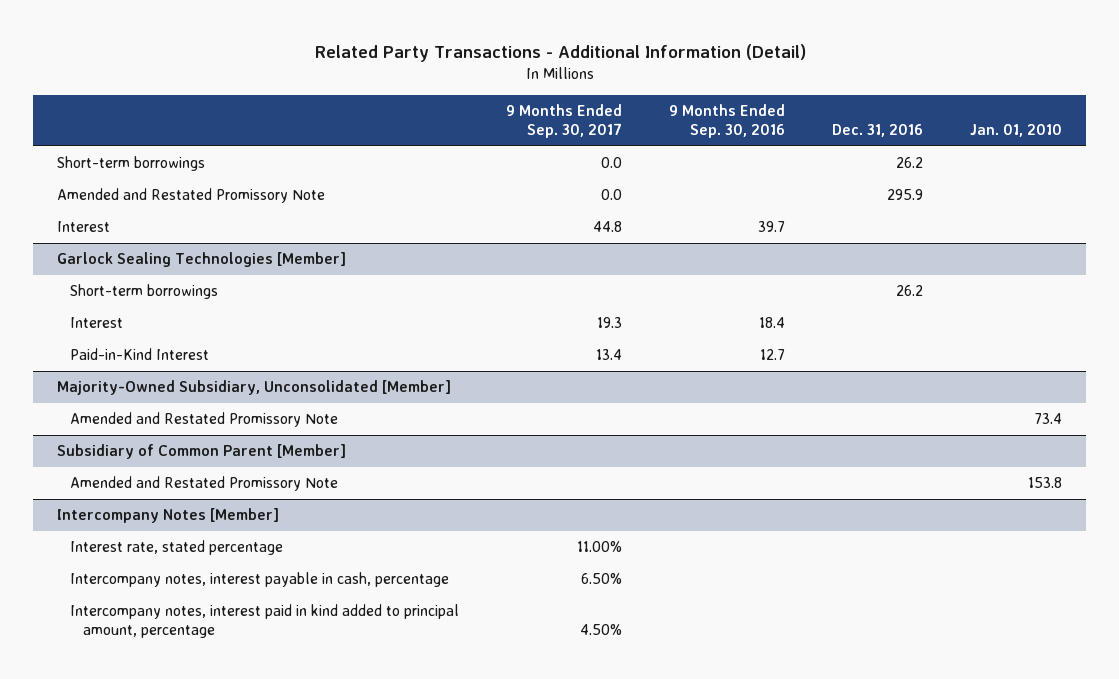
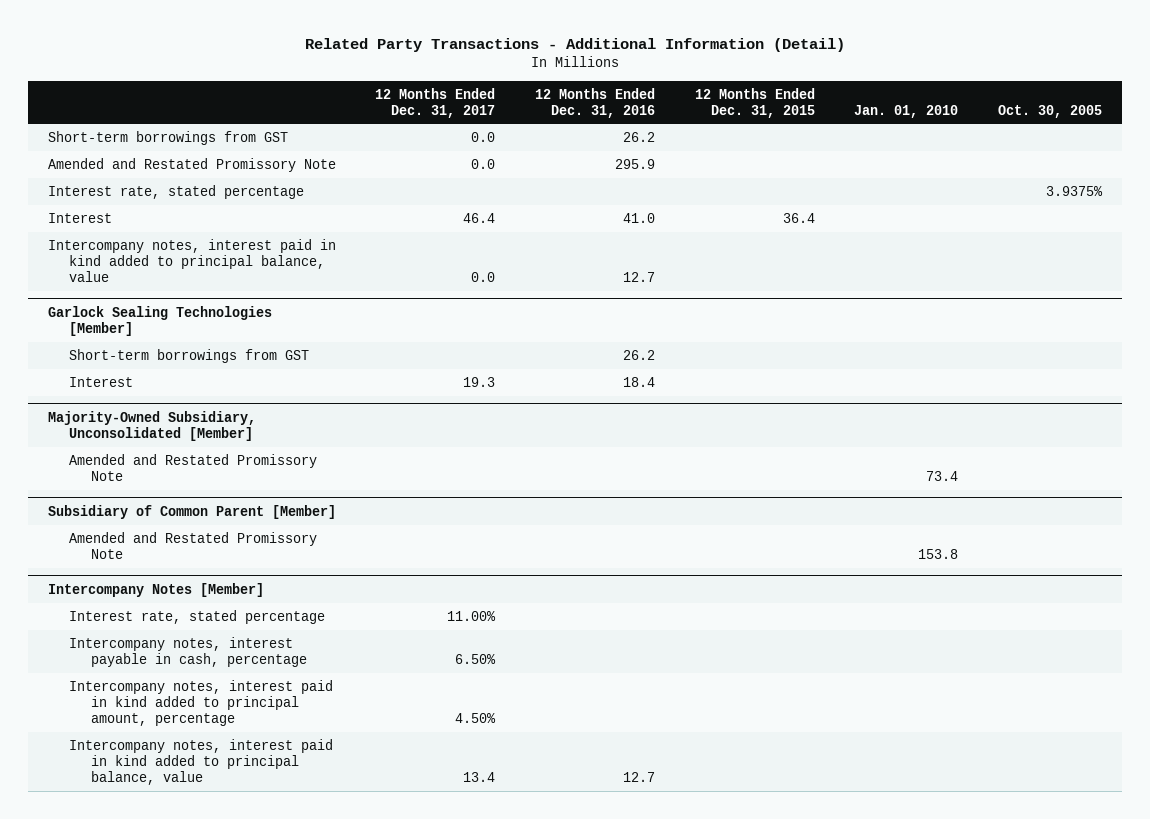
[506,103,623,139] 9 Months Ended Sep. 30, 2017 -> none
[669,103,786,139] 9 Months Ended Sep. 30, 2016 -> none
[832,124,924,138] Dec. 31, 2016 -> none
none -> [375,87,496,118] 12 Months Ended Dec. 31, 2017
none -> [535,87,656,118] 12 Months Ended Dec. 31, 2016
none -> [694,87,815,118] 12 Months Ended Dec. 31, 2015
none -> [997,104,1102,118] Oct. 30, 2005
[56,156,205,172] Short-term borrowings -> [47,130,288,145] Short-term borrowings from GST
none -> [47,184,304,199] Interest rate, stated percentage
none -> [47,238,336,282] Intercompany notes, interest paid in kind added to principal balance, value
[70,284,219,300] Short-term borrowings -> [69,348,310,363] Short-term borrowings from GST
[70,348,210,361] Paid-in-Kind Interest -> none
none -> [69,738,334,785] Intercompany notes, interest paid in kind added to principal balance, value

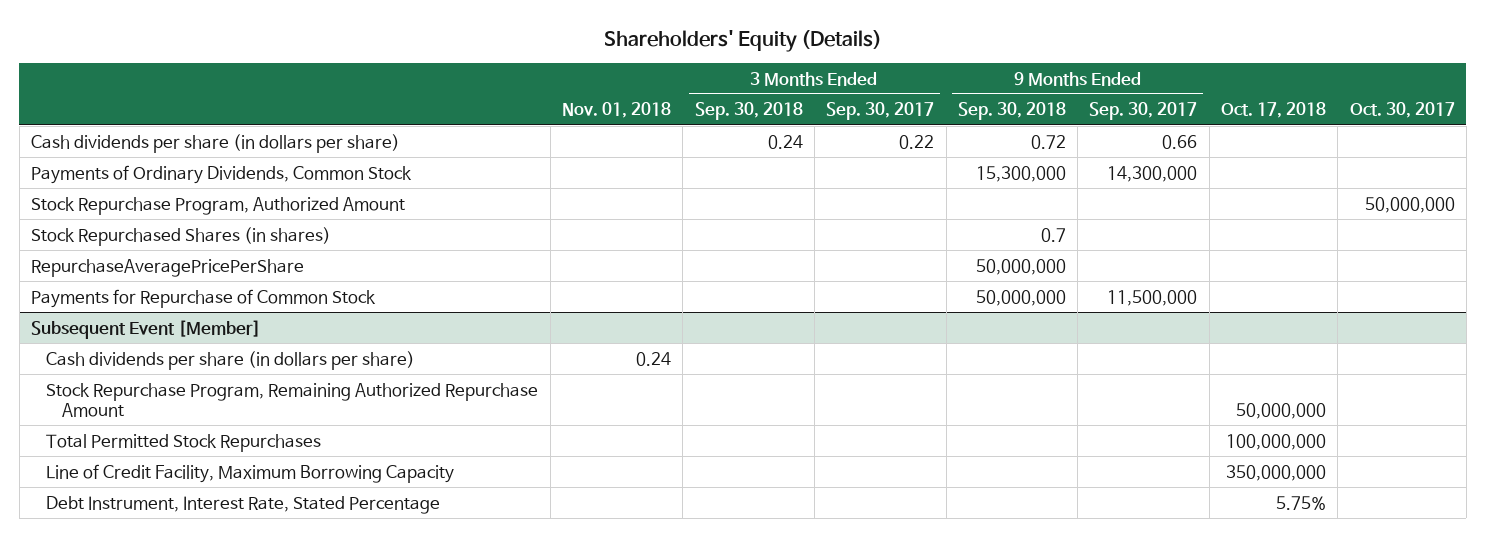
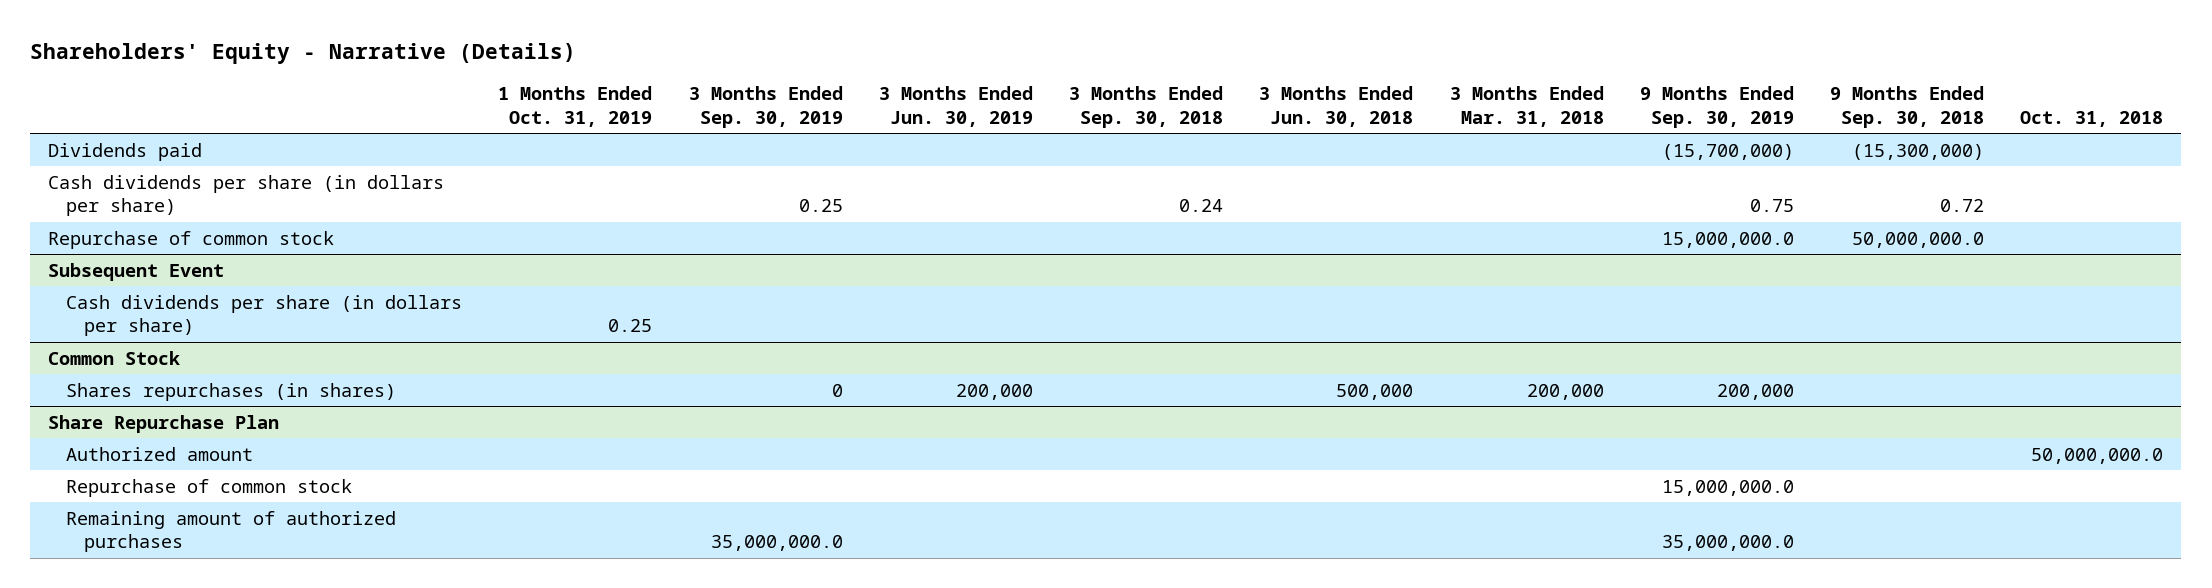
[603,30,882,53] Shareholders' Equity (Details) -> [30,42,577,64] Shareholders' Equity - Narrative (Details)
[562,102,672,119] Nov. 01, 2018 -> none
[826,102,935,121] Sep. 30, 2017 -> none
[1089,102,1198,121] Sep. 30, 2017 -> none
[1221,102,1327,119] Oct. 17, 2018 -> none
[1349,102,1455,119] Oct. 30, 2017 -> none
none -> [498,86,653,127] 1 Months Ended Oct. 31, 2019
none -> [688,86,843,128] 3 Months Ended Sep. 30, 2019
none -> [878,86,1033,127] 3 Months Ended Jun. 30, 2019
none -> [1259,86,1414,127] 3 Months Ended Jun. 30, 2018
none -> [1449,86,1604,127] 3 Months Ended Mar. 31, 2018
none -> [1639,86,1794,128] 9 Months Ended Sep. 30, 2019
none -> [2020,110,2164,127] Oct. 31, 2018
none -> [48,142,203,161] Dividends paid
[31,164,413,184] Payments of Ordinary Dividends, Common Stock -> none
[31,196,406,215] Stock Repurchase Program, Authorized Amount -> none
[31,226,332,246] Stock Repurchased Shares (in shares) -> none
[31,258,305,277] RepurchaseAveragePricePerShare -> none
[31,288,377,308] Payments for Repurchase of Common Stock -> [48,230,335,249] Repurchase of common stock
[975,289,1066,306] 50,000,000 -> [1851,231,1984,248] 50,000,000.0
[31,319,262,339] Subsequent Event [Member] -> [48,262,225,281] Subsequent Event
[46,382,539,418] Stock Repurchase Program, Remaining Authorized Repurchase Amount -> none
[46,433,322,452] Total Permitted Stock Repurchases -> none
[46,463,455,483] Line of Credit Facility, Maximum Borrowing Capacity -> none
[46,495,441,514] Debt Instrument, Interest Rate, Stated Percentage -> none
none -> [48,350,181,365] Common Stock
none -> [66,382,397,401] Shares repurchases (in shares)
none -> [48,414,280,433] Share Repurchase Plan
none -> [66,446,254,461] Authorized amount
none -> [66,478,353,497] Repurchase of common stock
none -> [66,510,397,553] Remaining amount of authorized purchases

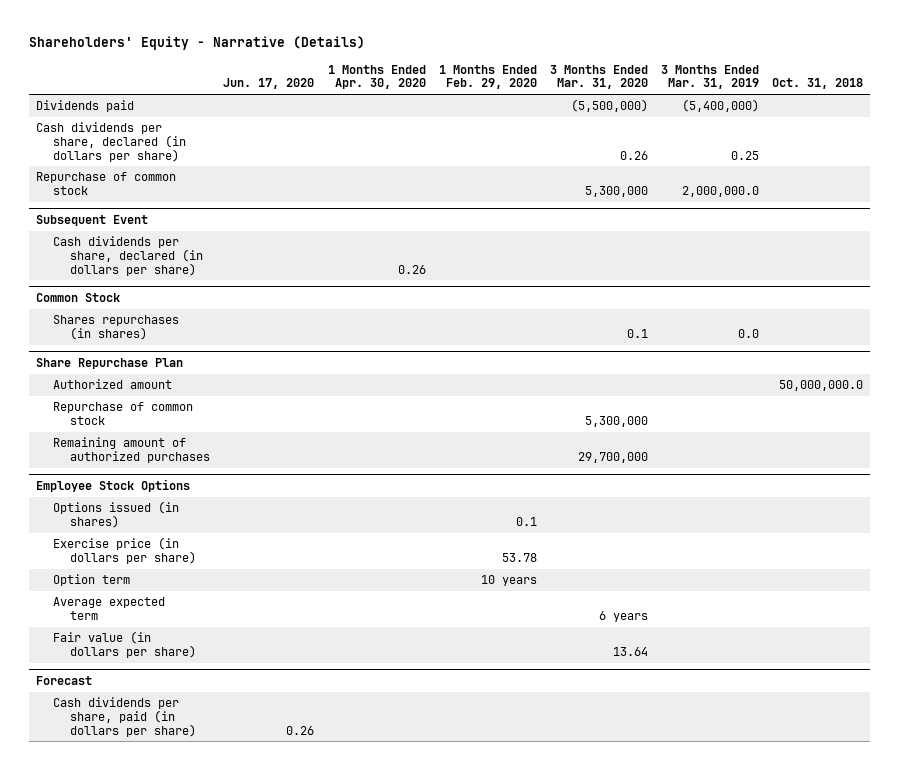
[498,86,653,127] 1 Months Ended Oct. 31, 2019 -> none
[688,86,843,128] 3 Months Ended Sep. 30, 2019 -> none
[878,86,1033,127] 3 Months Ended Jun. 30, 2019 -> none
[1069,86,1224,128] 3 Months Ended Sep. 30, 2018 -> none
[1259,86,1414,127] 3 Months Ended Jun. 30, 2018 -> none
[1449,86,1604,127] 3 Months Ended Mar. 31, 2018 -> none
[1639,86,1794,128] 9 Months Ended Sep. 30, 2019 -> none
[1829,86,1984,128] 9 Months Ended Sep. 30, 2018 -> none
none -> [223,78,315,90] Jun. 17, 2020
none -> [327,64,426,90] 1 Months Ended Apr. 30, 2020
none -> [438,64,537,90] 1 Months Ended Feb. 29, 2020
none -> [550,64,649,90] 3 Months Ended Mar. 31, 2020
none -> [661,64,760,90] 3 Months Ended Mar. 31, 2019
[48,174,445,217] Cash dividends per share (in dollars per share) -> [35,122,186,162] Cash dividends per share, declared (in dollars per share)
[66,294,463,337] Cash dividends per share (in dollars per share) -> [52,236,204,276] Cash dividends per share, declared (in dollars per share)
none -> [35,479,190,493] Employee Stock Options
none -> [52,501,179,528] Options issued (in shares)
none -> [52,537,197,564] Exercise price (in dollars per share)
none -> [52,574,130,587] Option term
none -> [52,597,165,620] Average expected term
none -> [52,631,197,658] Fair value (in dollars per share)
none -> [35,676,92,686] Forecast
none -> [52,697,197,737] Cash dividends per share, paid (in dollars per share)

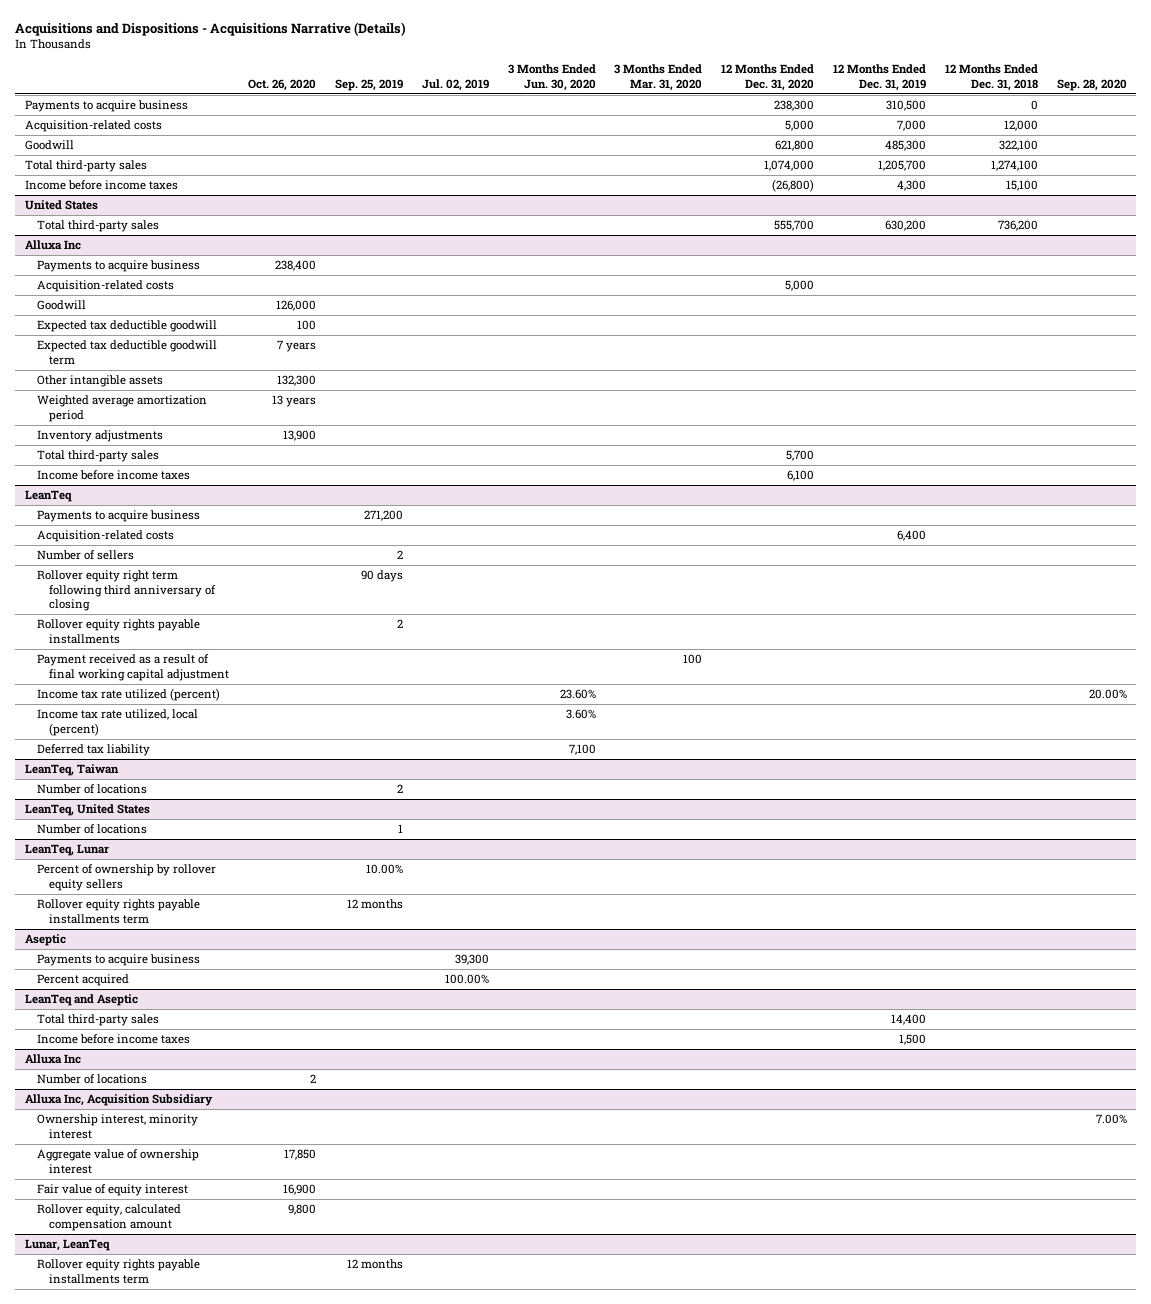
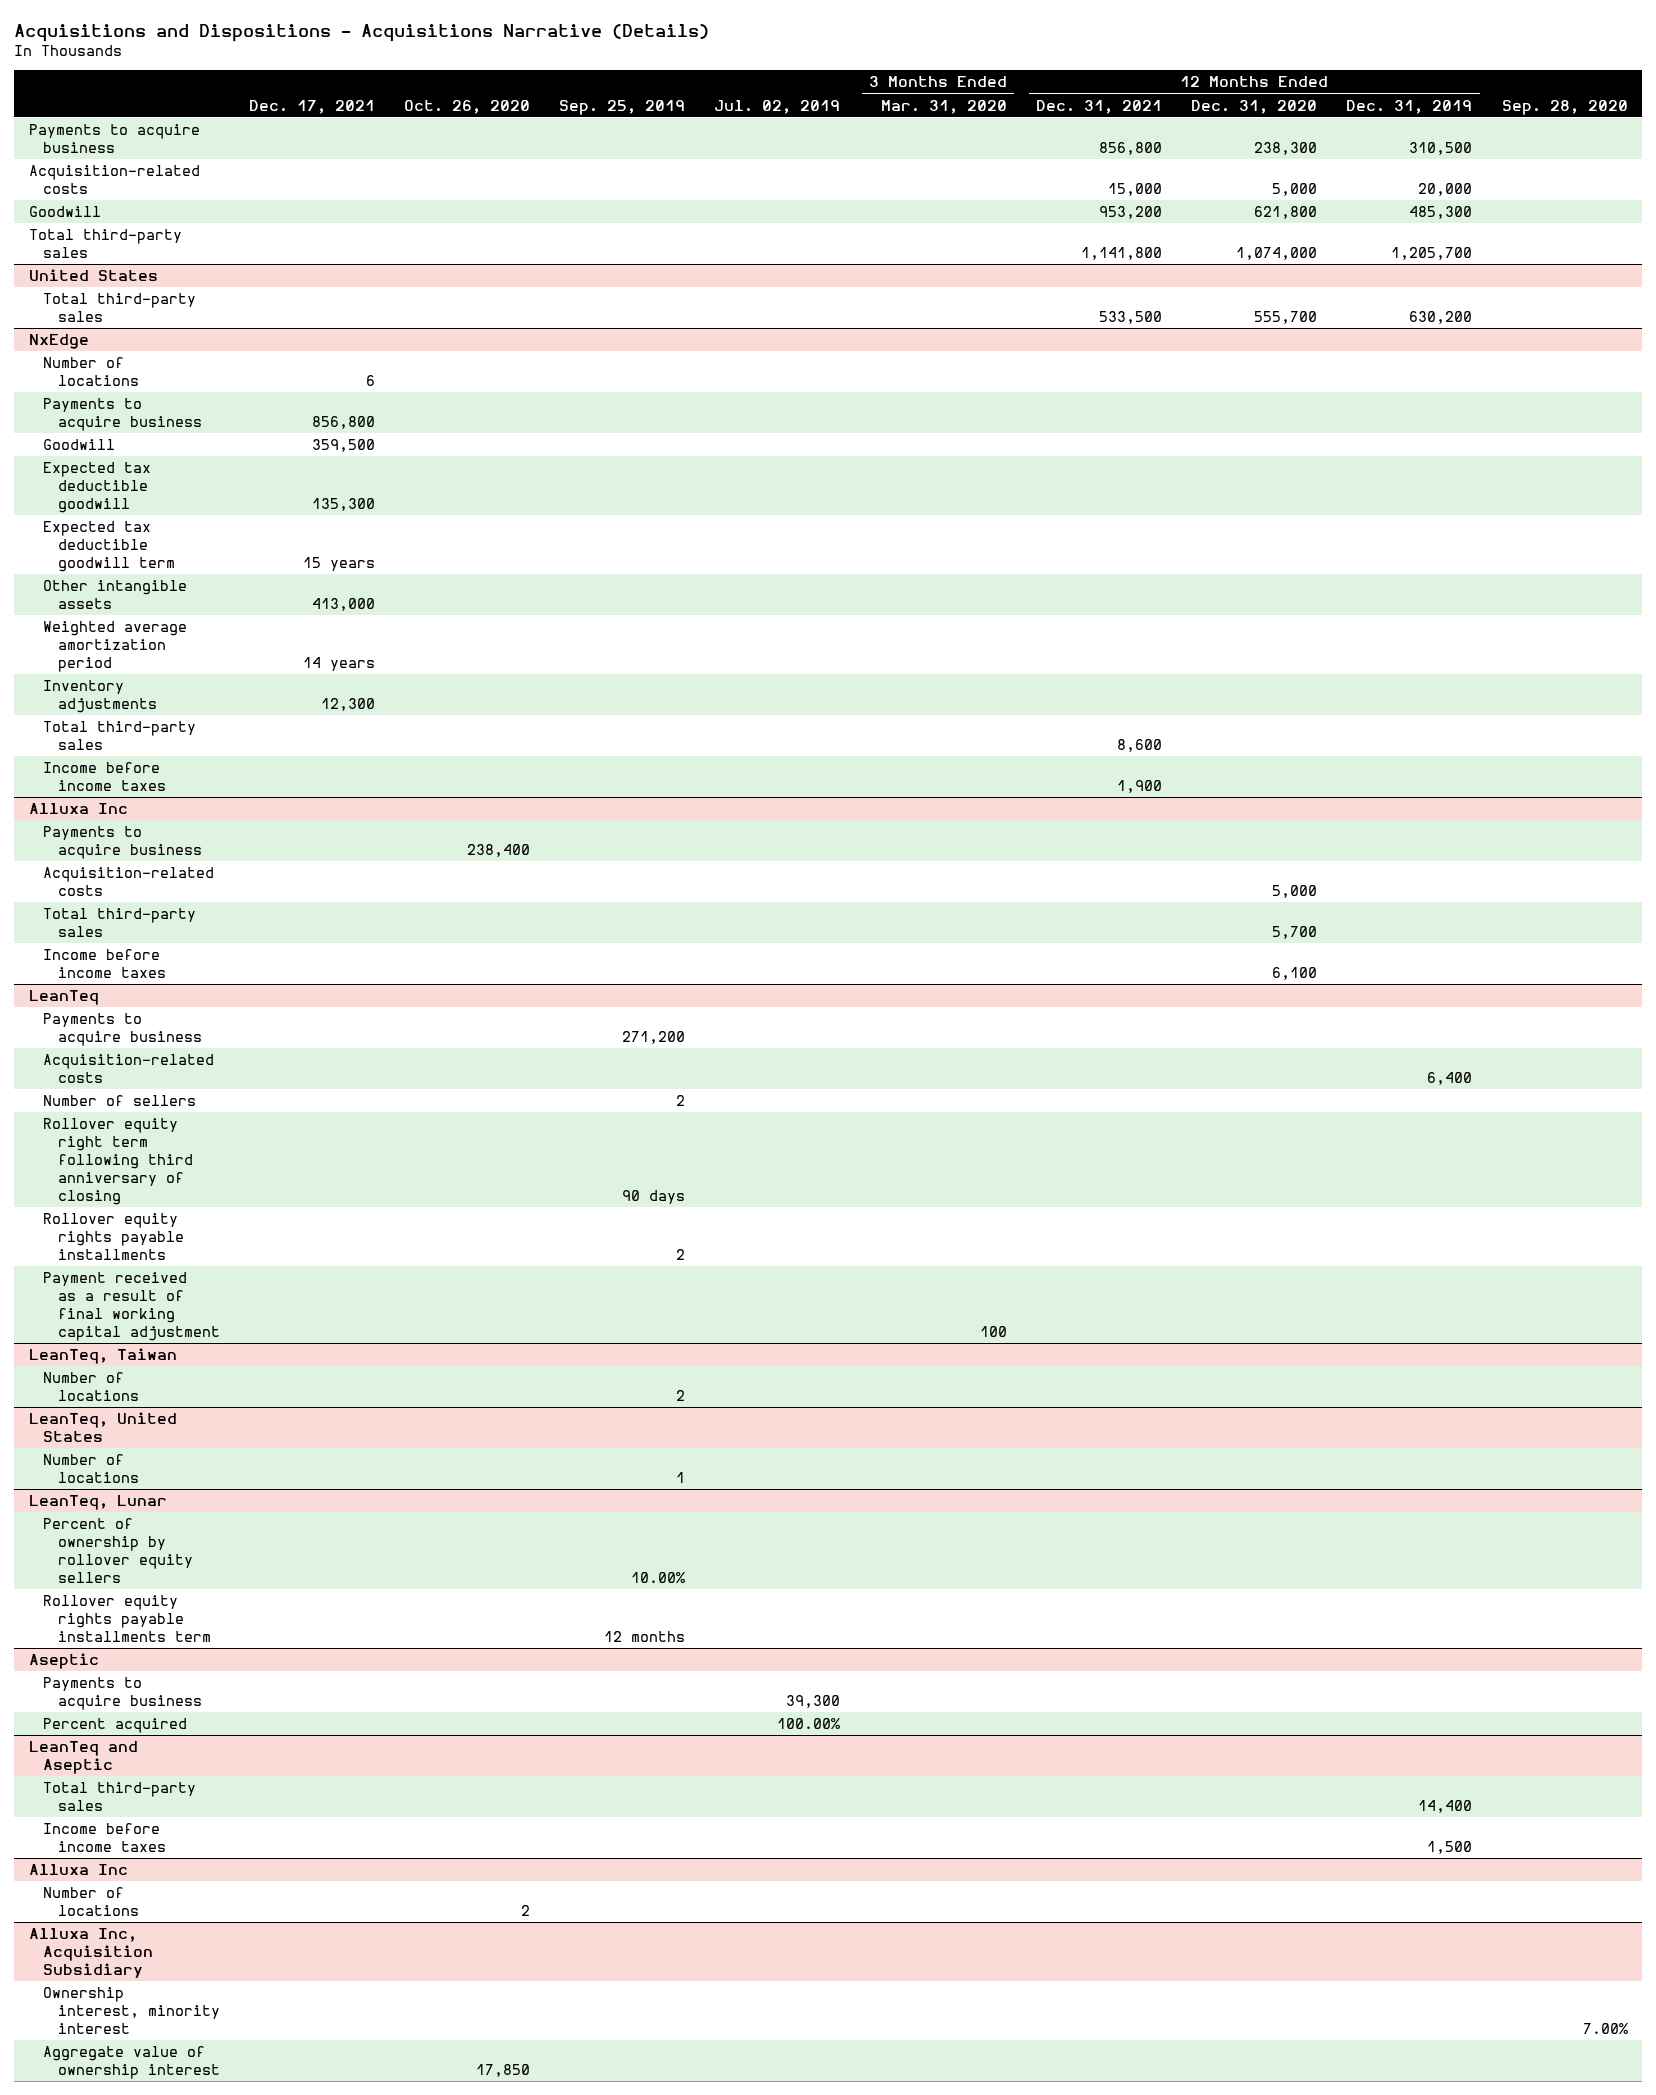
[507,64,596,91] 3 Months Ended Jun. 30, 2020 -> none
[944,64,1038,91] 12 Months Ended Dec. 31, 2018 -> none
none -> [248,99,375,114] Dec. 17, 2021
none -> [1036,99,1163,114] Dec. 31, 2021
[896,120,926,132] 7,000 -> [1418,182,1473,196] 20,000
[24,180,178,191] Income before income taxes -> none
none -> [28,334,89,350] NxEdge
none -> [43,357,139,386] Number of locations
none -> [43,398,202,431] Payments to acquire business
none -> [43,439,116,451] Goodwill
none -> [43,462,152,513] Expected tax deductible goodwill
none -> [43,521,175,572] Expected tax deductible goodwill term
none -> [43,580,188,609] Other intangible assets
none -> [43,621,188,672] Weighted average amortization period
none -> [43,680,157,713] Inventory adjustments
none -> [43,721,197,750] Total third-party sales
none -> [43,762,166,791] Income before income taxes
[37,300,87,311] Goodwill -> none
[37,320,218,333] Expected tax deductible goodwill -> none
[37,340,218,365] Expected tax deductible goodwill term -> none
[37,375,164,388] Other intangible assets -> none
[37,395,208,422] Weighted average amortization period -> none
[37,430,164,443] Inventory adjustments -> none
[37,688,221,702] Income tax rate utilized (percent) -> none
[37,709,199,736] Income tax rate utilized, local (percent) -> none
[37,744,151,757] Deferred tax liability -> none
[37,1184,189,1197] Fair value of equity interest -> none
[37,1204,182,1231] Rollover equity, calculated compensation amount -> none
[24,1239,110,1252] Lunar, LeanTeq -> none
[37,1259,201,1284] Rollover equity rights payable installments term -> none

